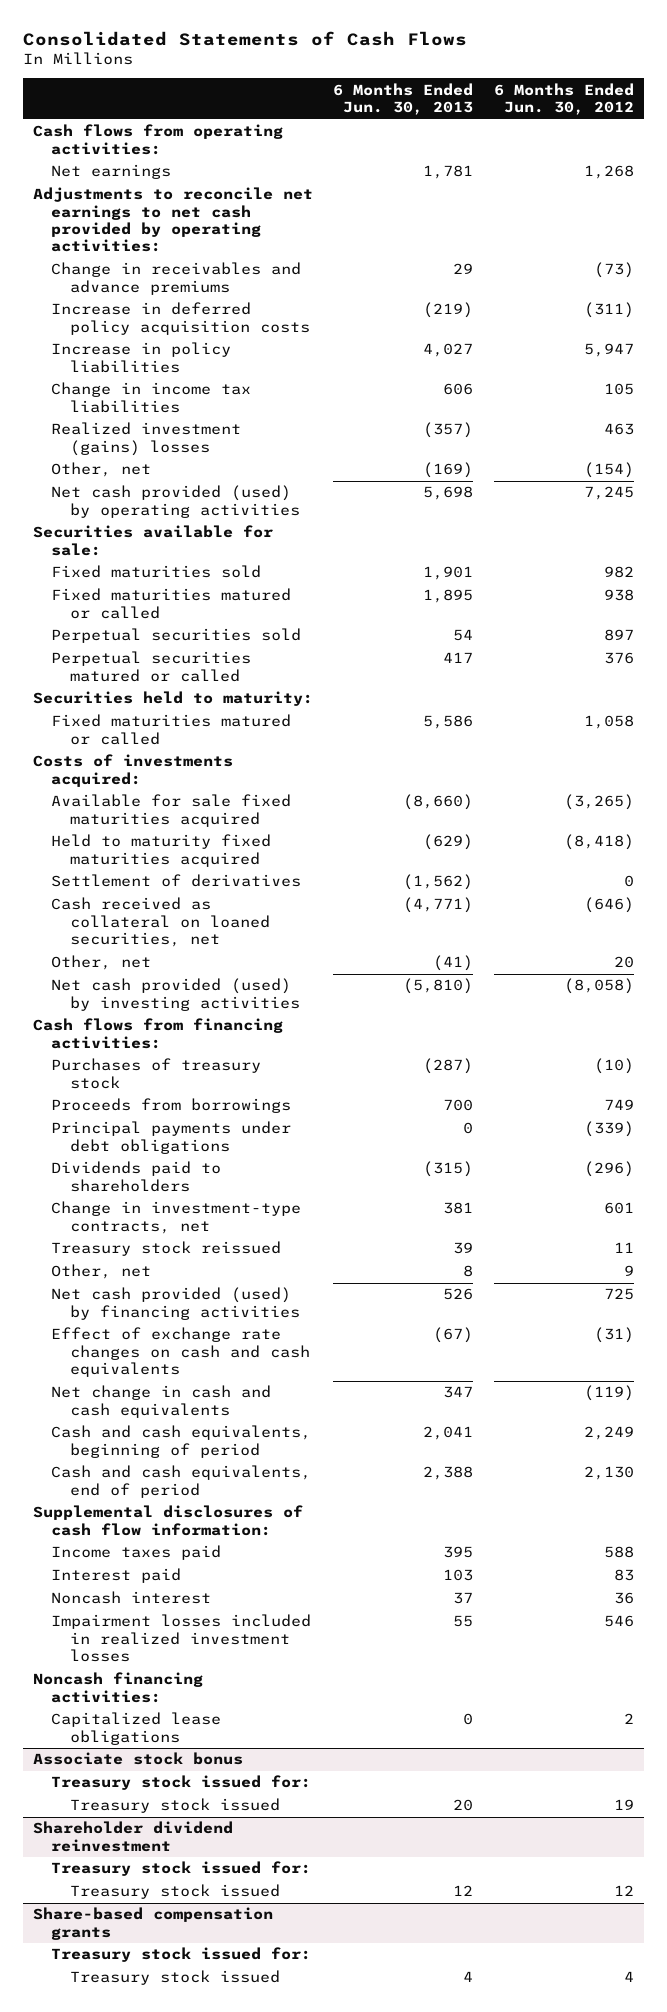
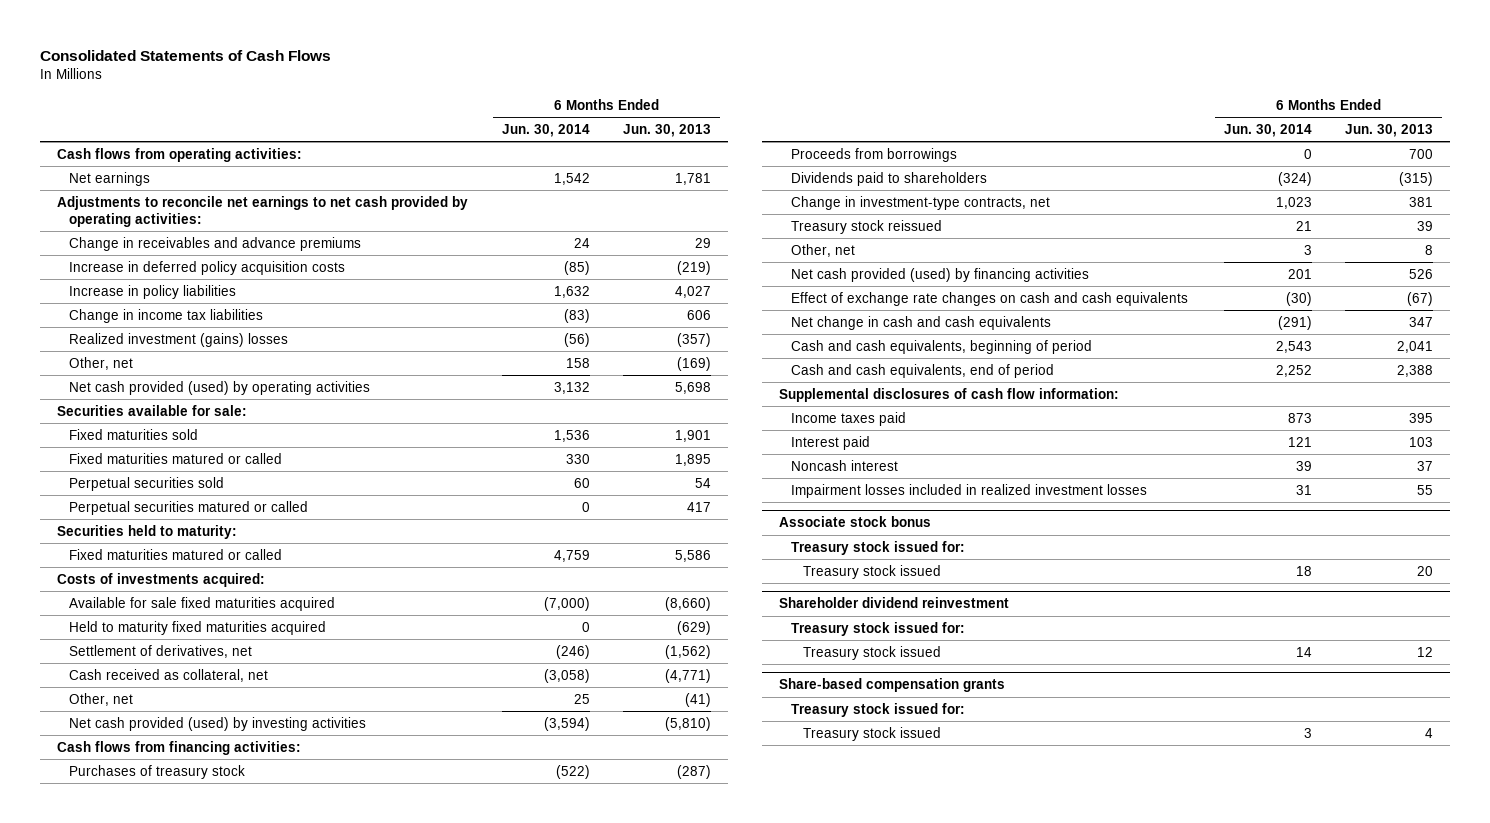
[493,82,634,116] 6 Months Ended Jun. 30, 2012 -> none
none -> [501,123,590,137] Jun. 30, 2014
[51,874,302,888] Settlement of derivatives -> [68,644,252,658] Settlement of derivatives, net
[51,897,271,948] Cash received as collateral on loaned securities, net -> [68,668,268,682] Cash received as collateral, net
[51,1121,292,1154] Principal payments under debt obligations -> none
[32,1672,203,1703] Noncash financing activities: -> none
[51,1712,222,1745] Capitalized lease obligations -> none

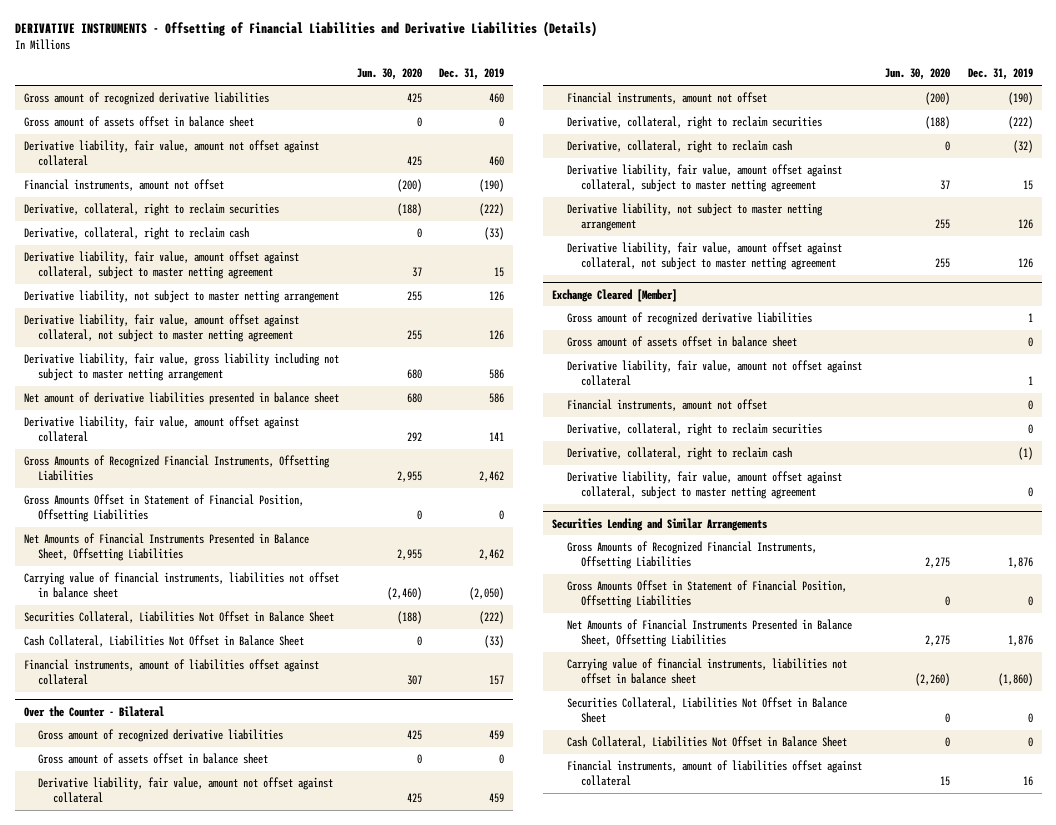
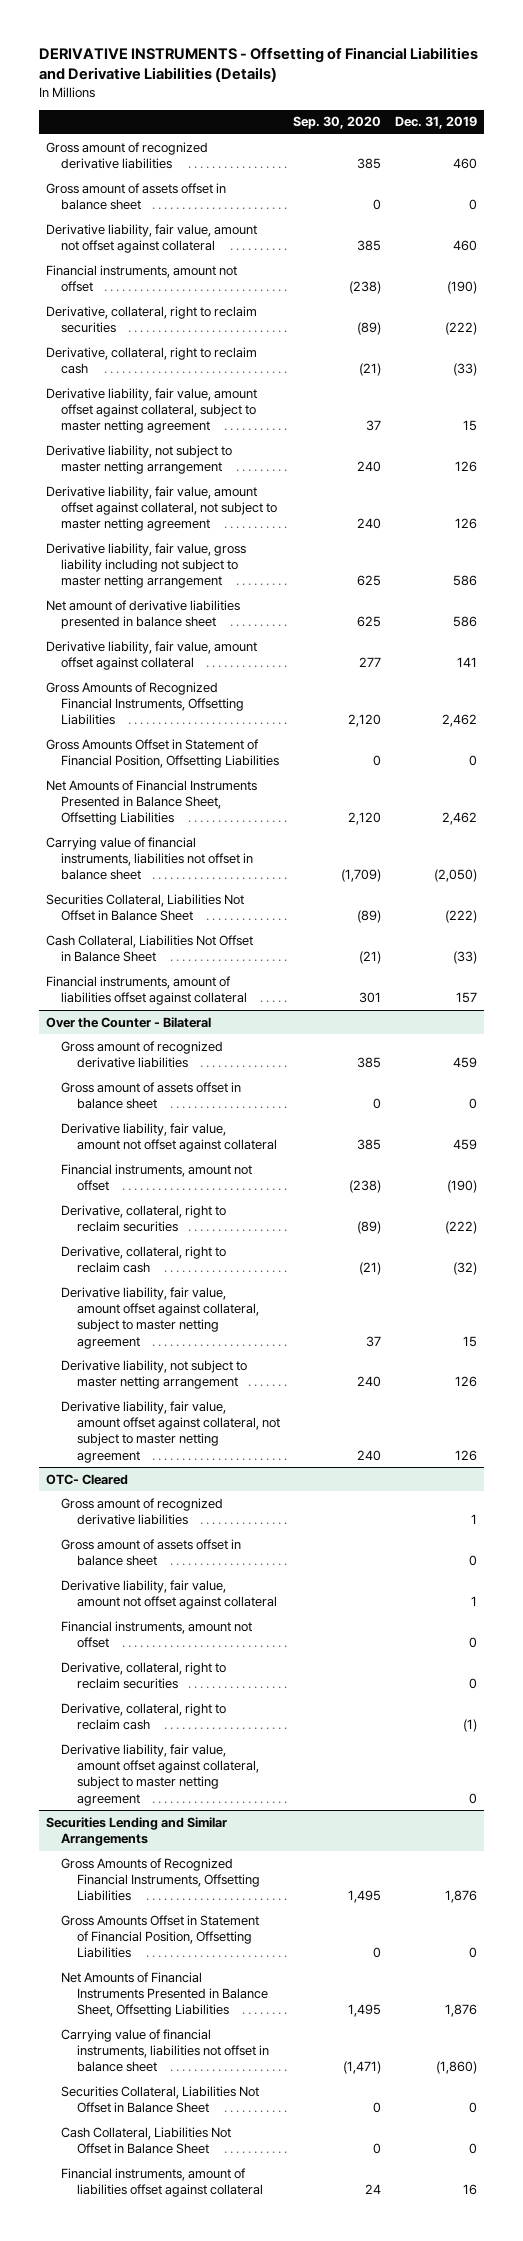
[356,68,422,81] Jun. 30, 2020 -> none
none -> [293,116,382,130] Sep. 30, 2020
[552,288,678,302] Exchange Cleared [Member] -> [45,1473,128,1485] OTC- Cleared

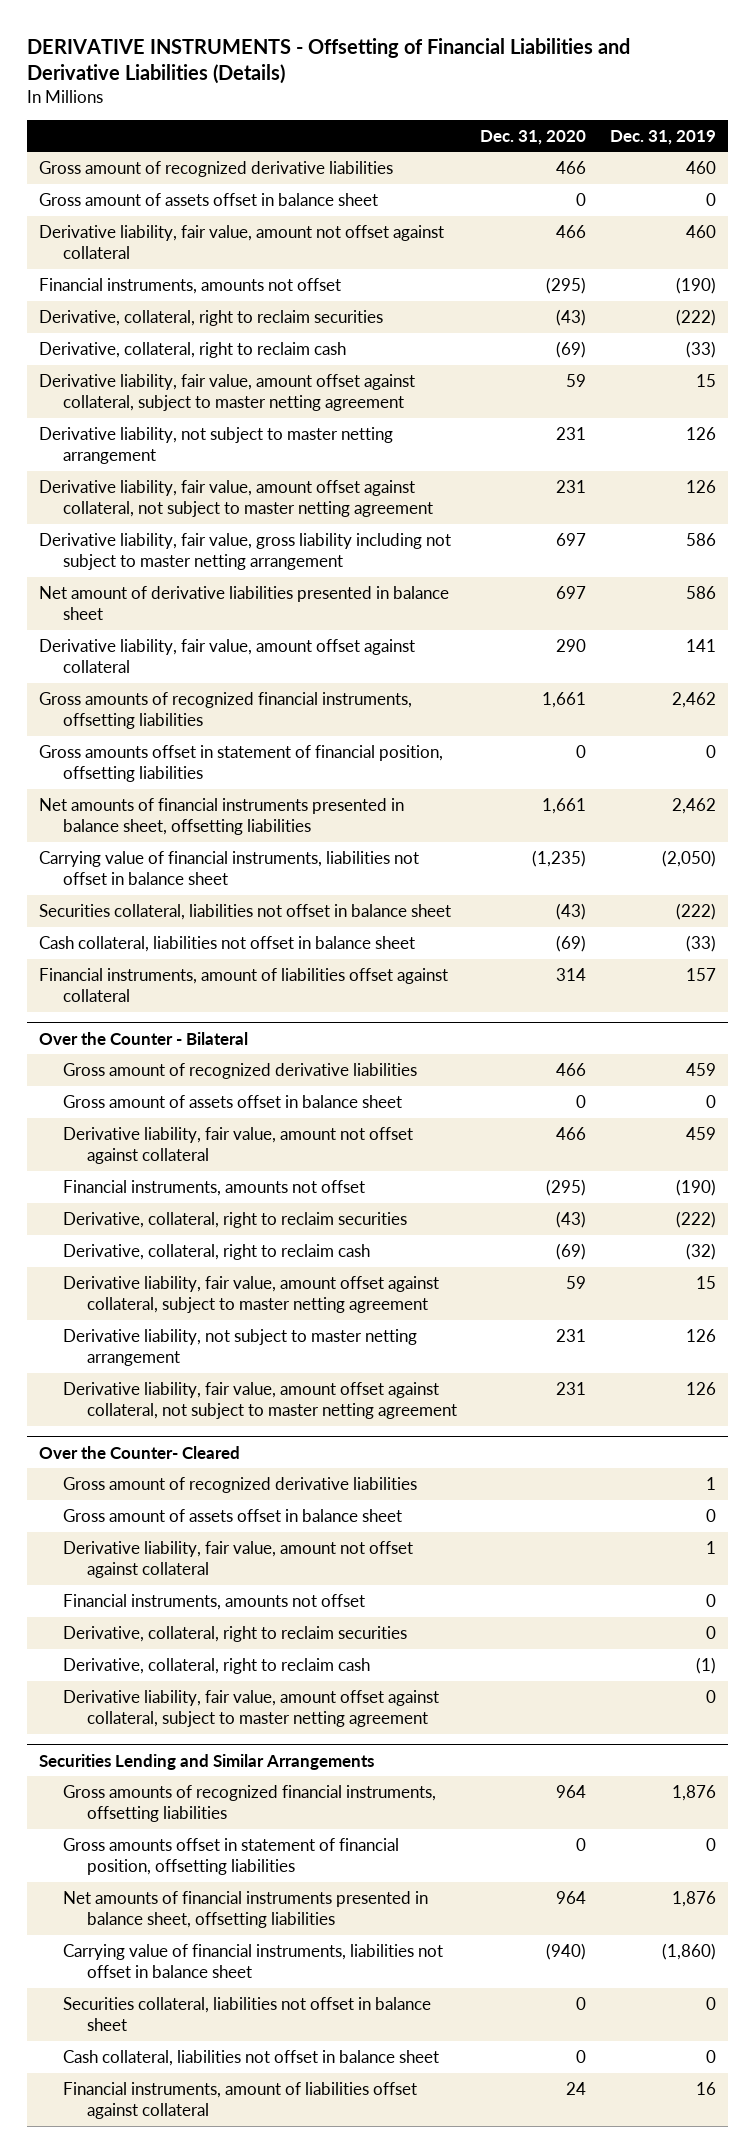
[293,116,382,130] Sep. 30, 2020 -> none
none -> [480,129,587,145] Dec. 31, 2020
[45,264,237,293] Financial instruments, amount not offset -> [39,277,342,294] Financial instruments, amounts not offset
[45,681,245,726] Gross Amounts of Recognized Financial Instruments, Offsetting Liabilities -> [39,691,413,730] Gross amounts of recognized financial instruments, offsetting liabilities
[45,738,280,769] Gross Amounts Offset in Statement of Financial Position, Offsetting Liabilities -> [39,744,444,783] Gross amounts offset in statement of financial position, offsetting liabilities
[45,779,257,826] Net Amounts of Financial Instruments Presented in Balance Sheet, Offsetting Liabilities -> [39,797,405,836] Net amounts of financial instruments presented in balance sheet, offsetting liabilities
[45,893,244,922] Securities Collateral, Liabilities Not Offset in Balance Sheet -> [39,903,452,920] Securities collateral, liabilities not offset in balance sheet
[45,934,253,963] Cash Collateral, Liabilities Not Offset in Balance Sheet -> [39,935,416,952] Cash collateral, liabilities not offset in balance sheet
[61,1163,253,1192] Financial instruments, amount not offset -> [62,1179,365,1196] Financial instruments, amounts not offset
[45,1473,128,1485] OTC- Cleared -> [39,1445,241,1459] Over the Counter- Cleared
[61,1620,253,1649] Financial instruments, amount not offset -> [62,1593,365,1610] Financial instruments, amounts not offset
[61,1857,260,1902] Gross Amounts of Recognized Financial Instruments, Offsetting Liabilities -> [62,1784,436,1823] Gross amounts of recognized financial instruments, offsetting liabilities
[61,1914,260,1959] Gross Amounts Offset in Statement of Financial Position, Offsetting Liabilities -> [62,1837,399,1876] Gross amounts offset in statement of financial position, offsetting liabilities
[61,1971,268,2018] Net Amounts of Financial Instruments Presented in Balance Sheet, Offsetting Liabilities -> [62,1890,428,1929] Net amounts of financial instruments presented in balance sheet, offsetting liabilities
[61,2085,260,2114] Securities Collateral, Liabilities Not Offset in Balance Sheet -> [62,1996,431,2032] Securities collateral, liabilities not offset in balance sheet
[61,2126,232,2155] Cash Collateral, Liabilities Not Offset in Balance Sheet -> [62,2049,439,2066] Cash collateral, liabilities not offset in balance sheet

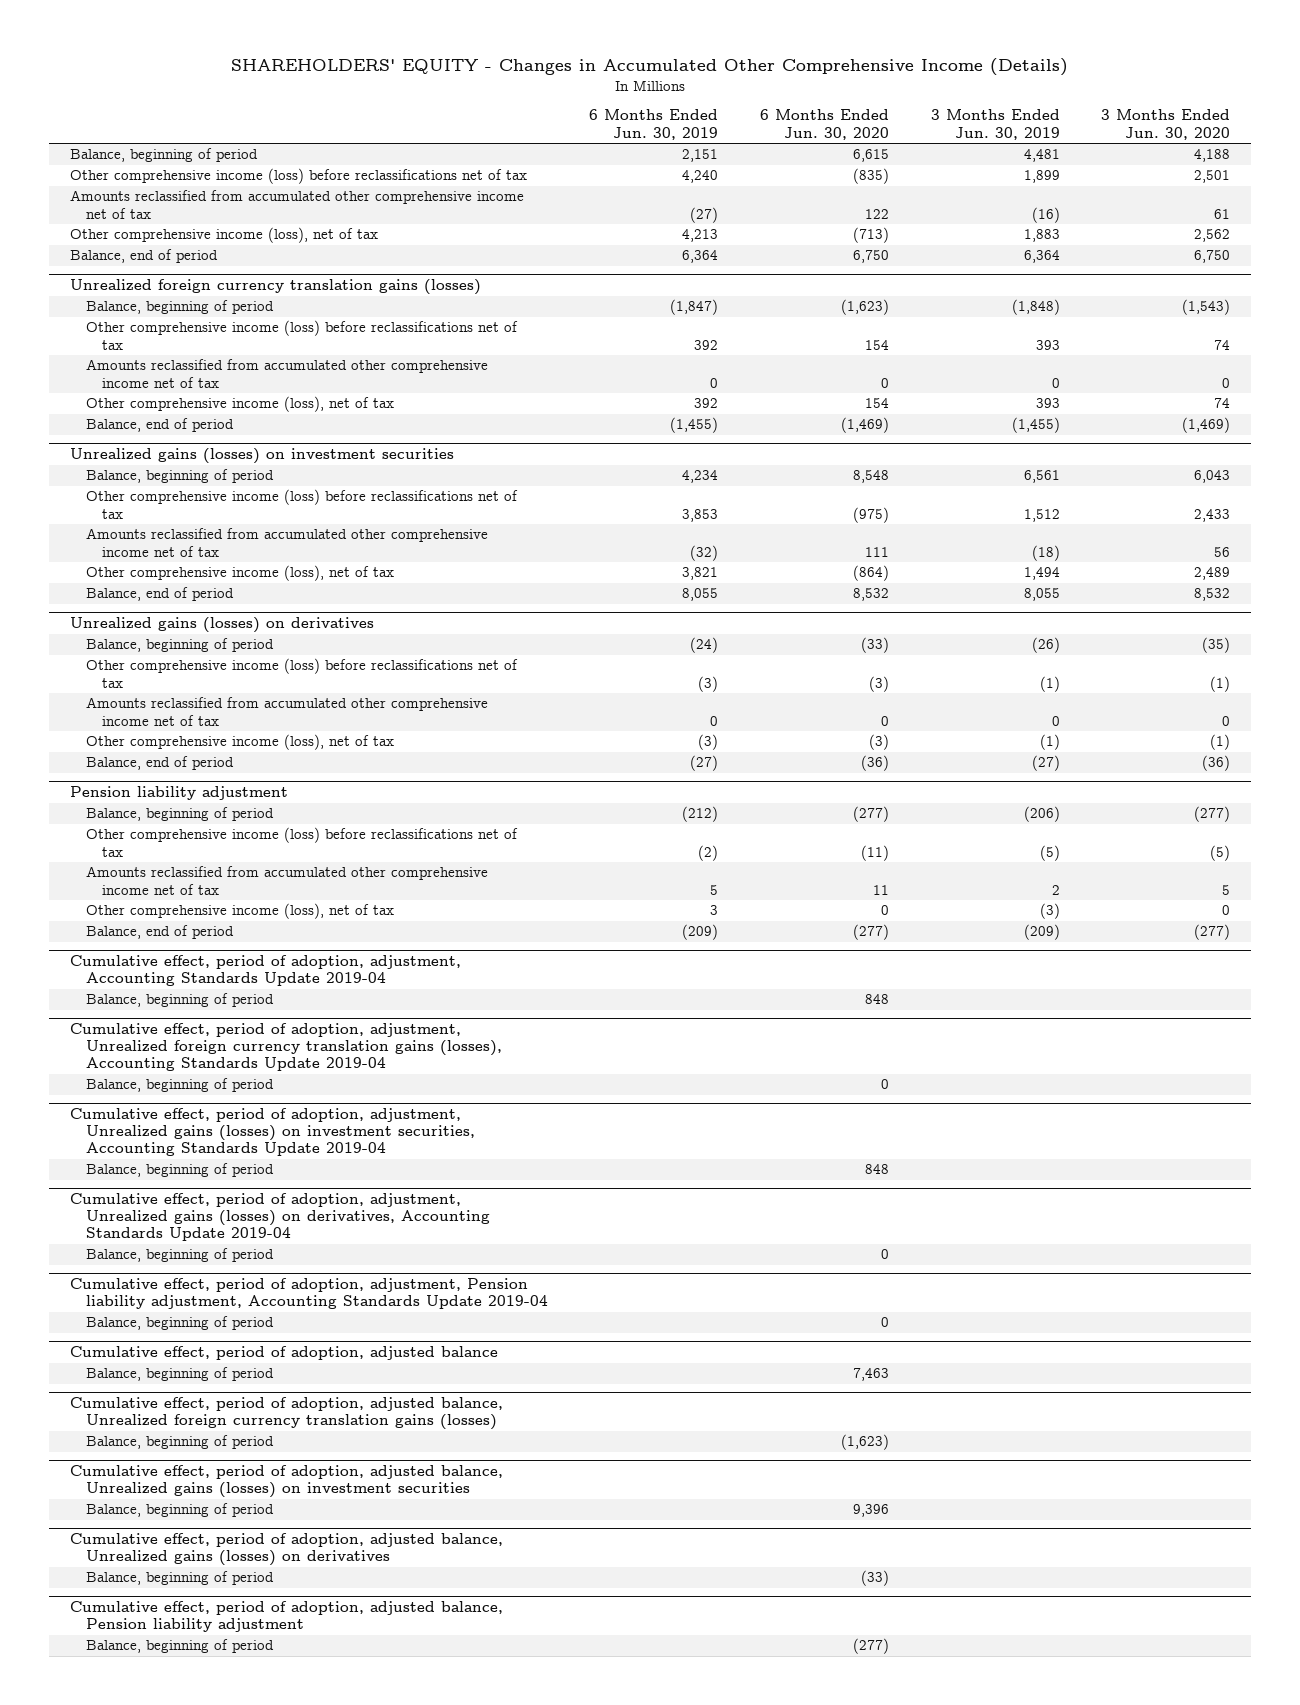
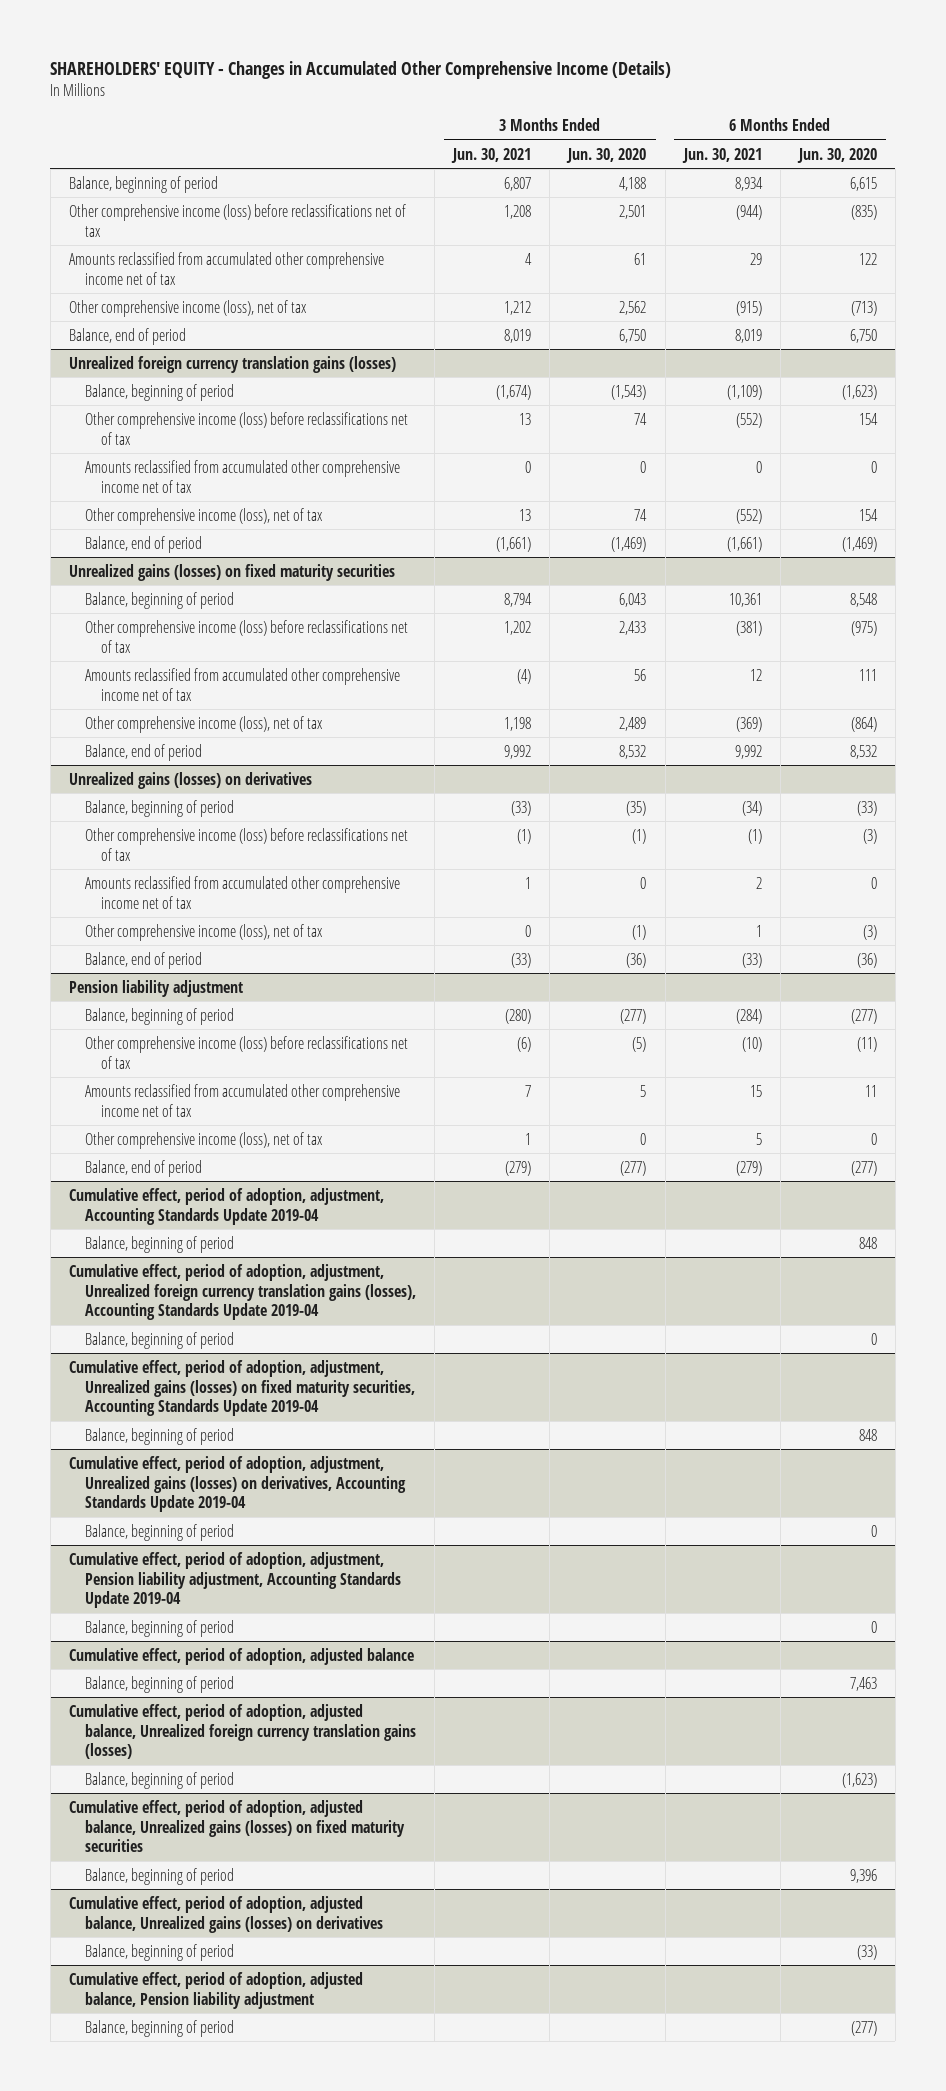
[589,109,719,140] 6 Months Ended Jun. 30, 2019 -> none
[930,109,1060,140] 3 Months Ended Jun. 30, 2019 -> none
none -> [451,147,532,163] Jun. 30, 2021
none -> [681,147,762,163] Jun. 30, 2021
[69,448,454,465] Unrealized gains (losses) on investment securities -> [69,563,396,581] Unrealized gains (losses) on fixed maturity securities
[69,1108,475,1157] Cumulative effect, period of adoption, adjustment, Unrealized gains (losses) on investment securities, Accounting Standards Update 2019-04 -> [69,1359,415,1417] Cumulative effect, period of adoption, adjustment, Unrealized gains (losses) on fixed maturity securities, Accounting Standards Update 2019-04
[69,1465,503,1499] Cumulative effect, period of adoption, adjusted balance, Unrealized gains (losses) on investment securities -> [69,1799,405,1853] Cumulative effect, period of adoption, adjusted balance, Unrealized gains (losses) on fixed maturity securities

